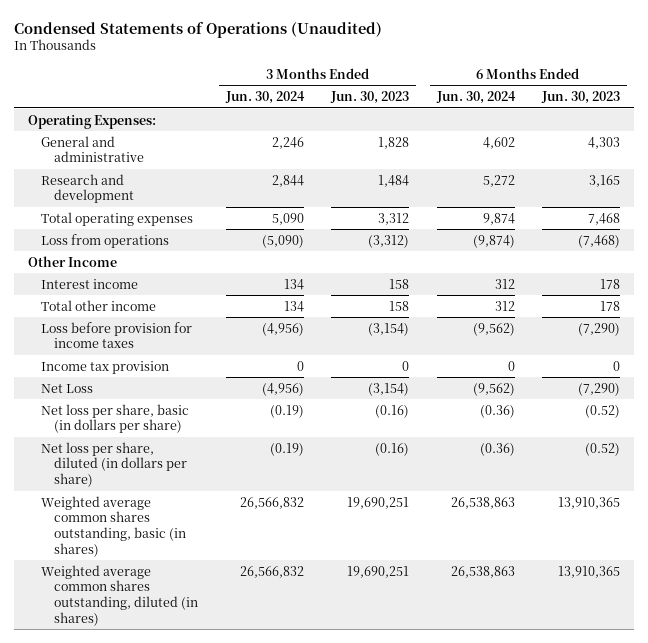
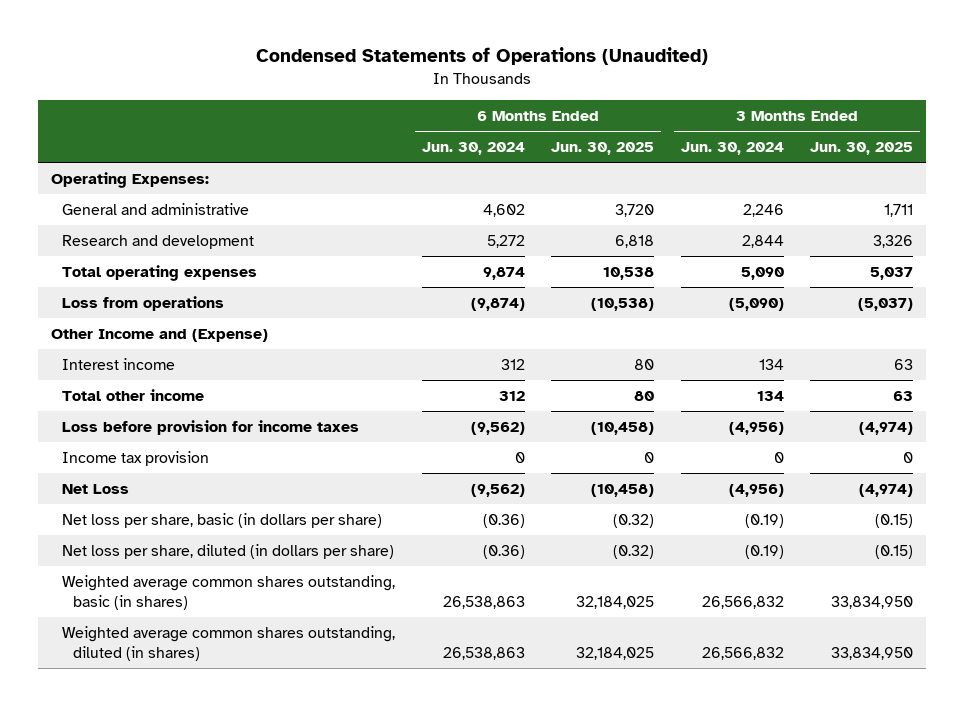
[330,91,410,105] Jun. 30, 2023 -> none
[541,91,621,105] Jun. 30, 2023 -> none
none -> [551,142,655,156] Jun. 30, 2025
none -> [809,142,913,156] Jun. 30, 2025
[27,255,117,267] Other Income -> [50,329,268,343] Other Income and (Expense)

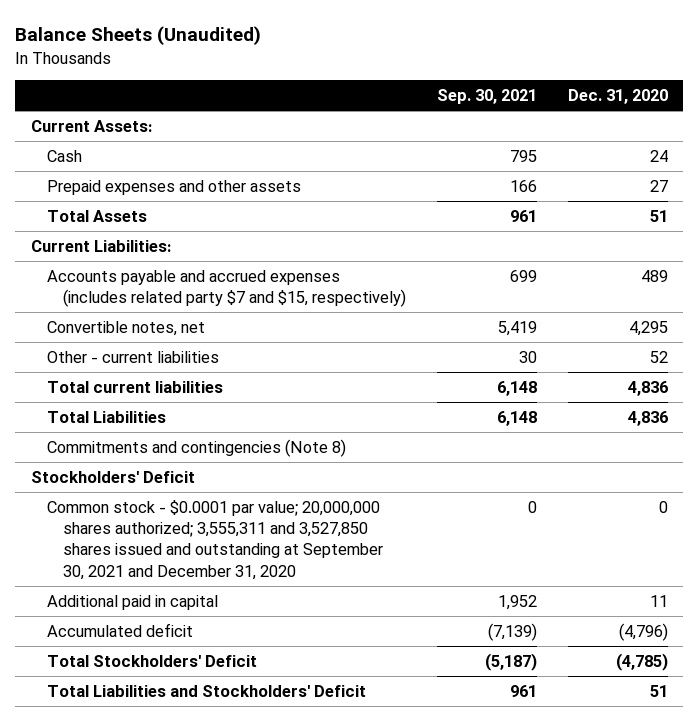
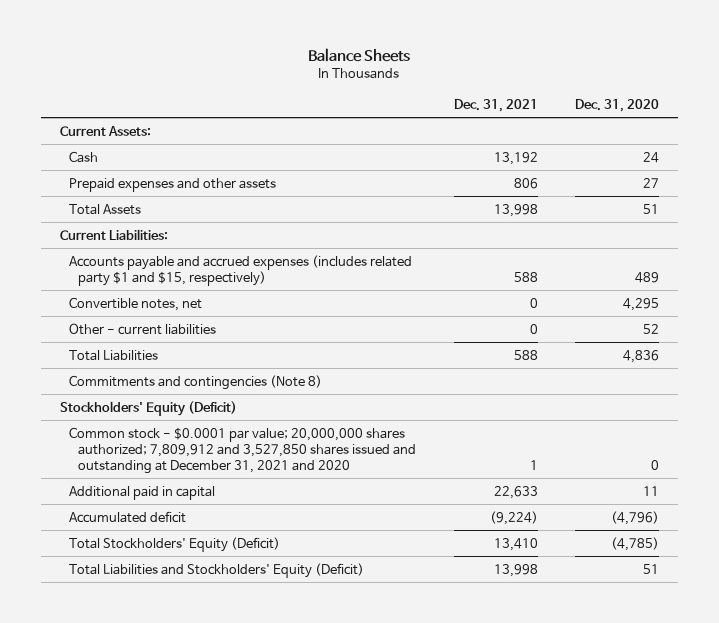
[15,26,262,46] Balance Sheets (Unaudited) -> [308,47,411,62] Balance Sheets
[437,89,538,105] Sep. 30, 2021 -> none
none -> [453,98,538,112] Dec. 31, 2021
[47,269,407,308] Accounts payable and accrued expenses (includes related party $7 and $15, respectively) -> [68,254,412,286] Accounts payable and accrued expenses (includes related party $1 and $15, respectively)
[47,380,224,393] Total current liabilities -> none
[30,470,195,483] Stockholders' Deficit -> [59,400,237,416] Stockholders' Equity (Deficit)
[47,499,384,580] Common stock - $0.0001 par value; 20,000,000 shares authorized; 3,555,311 and 3,527,850 shares issued and outstanding at September 30, 2021 and December 31, 2020 -> [68,426,417,474] Common stock - $0.0001 par value; 20,000,000 shares authorized; 7,809,912 and 3,527,850 shares issued and outstanding at December 31, 2021 and 2020
[47,654,258,667] Total Stockholders' Deficit -> [68,536,280,552] Total Stockholders' Equity (Deficit)
[47,684,367,697] Total Liabilities and Stockholders' Deficit -> [68,562,364,578] Total Liabilities and Stockholders' Equity (Deficit)

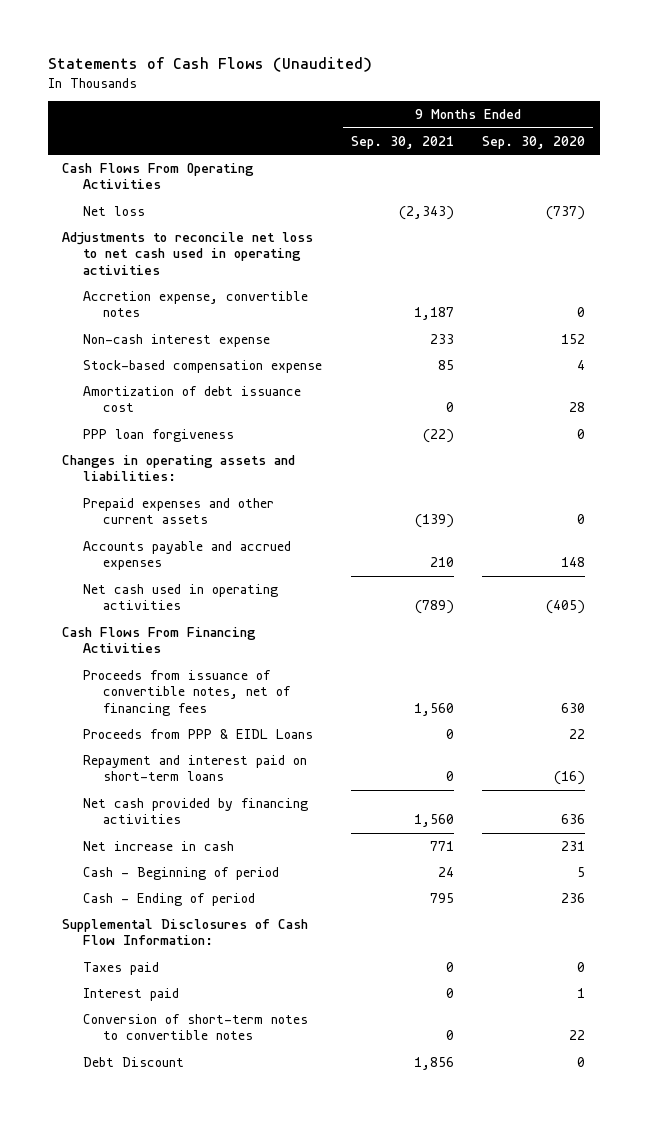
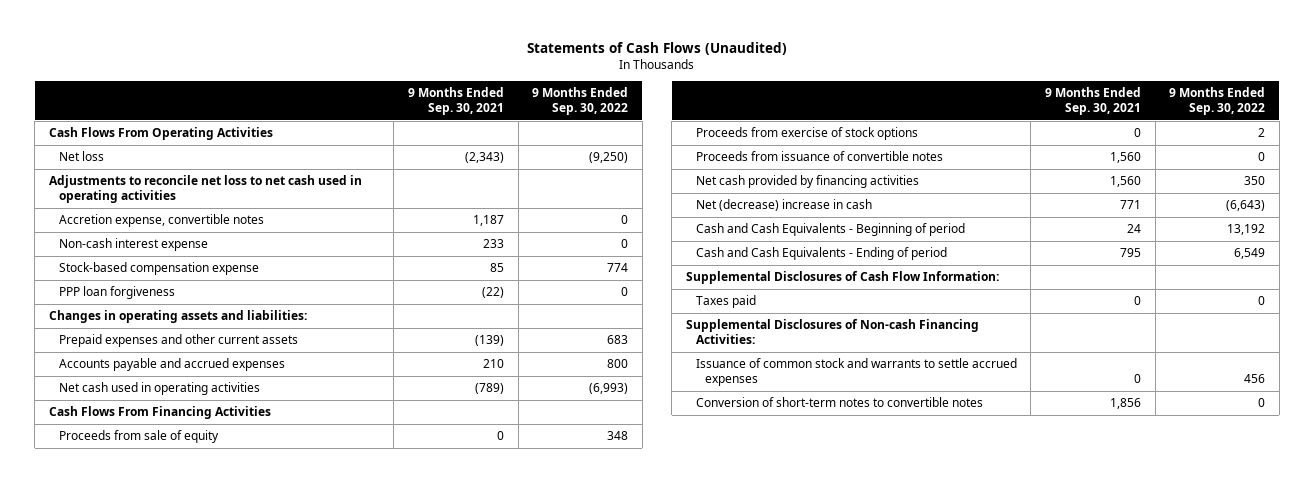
[482,135,586,149] Sep. 30, 2020 -> none
none -> [532,87,629,116] 9 Months Ended Sep. 30, 2022
[82,385,301,413] Amortization of debt issuance cost -> none
[82,728,313,739] Proceeds from PPP & EIDL Loans -> none
[82,754,307,782] Repayment and interest paid on short-term loans -> none
none -> [58,430,219,444] Proceeds from sale of equity
none -> [695,127,918,141] Proceeds from exercise of stock options
[82,669,292,716] Proceeds from issuance of convertible notes, net of financing fees -> [695,151,943,162] Proceeds from issuance of convertible notes
[82,840,234,851] Net increase in cash -> [695,199,872,212] Net (decrease) increase in cash
[82,866,279,880] Cash - Beginning of period -> [695,223,965,237] Cash and Cash Equivalents - Beginning of period
[82,892,255,906] Cash - Ending of period -> [695,247,947,261] Cash and Cash Equivalents - Ending of period
[82,987,179,1001] Interest paid -> none
[82,1056,184,1067] Debt Discount -> none
none -> [686,319,980,345] Supplemental Disclosures of Non-cash Financing Activities:
none -> [695,358,1017,387] Issuance of common stock and warrants to settle accrued expenses
[445,1030,454,1041] 0 -> [1109,398,1141,410] 1,856

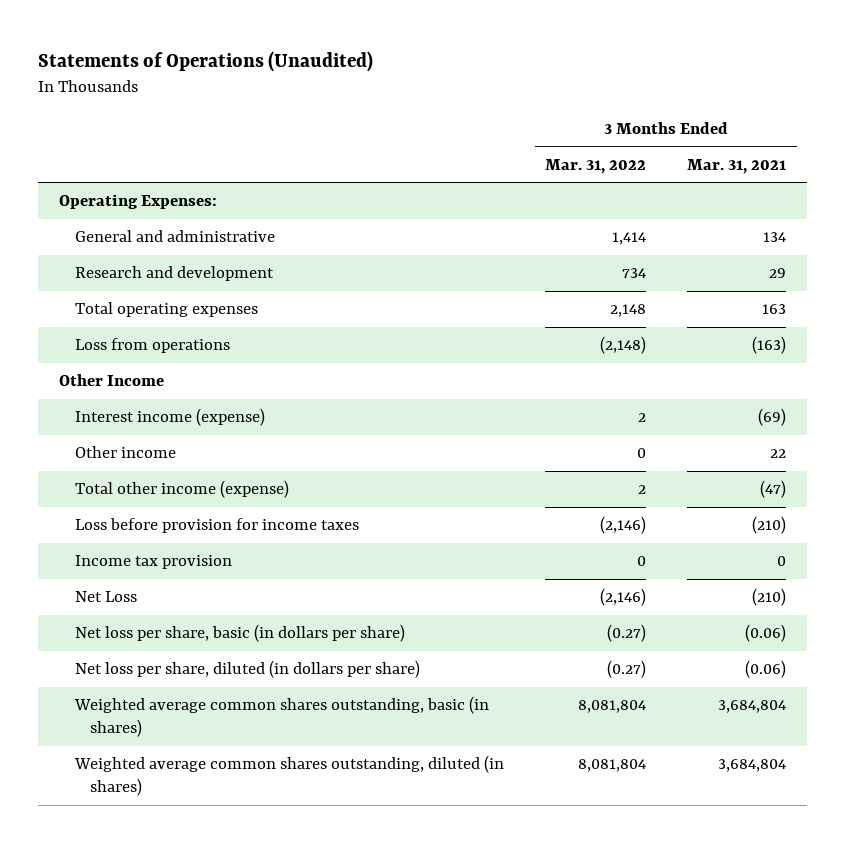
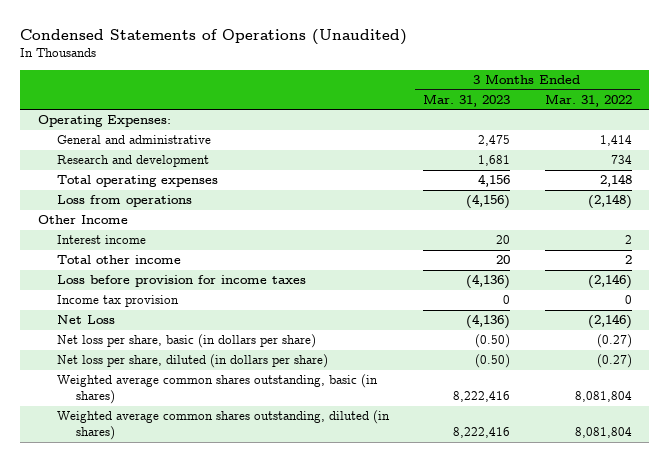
[38,50,374,72] Statements of Operations (Unaudited) -> [20,29,408,46] Condensed Statements of Operations (Unaudited)
[687,158,787,174] Mar. 31, 2021 -> none
none -> [423,93,511,107] Mar. 31, 2023
[74,446,176,459] Other income -> none
[74,408,265,427] Interest income (expense) -> [56,235,146,245] Interest income
[74,480,289,499] Total other income (expense) -> [56,255,181,265] Total other income

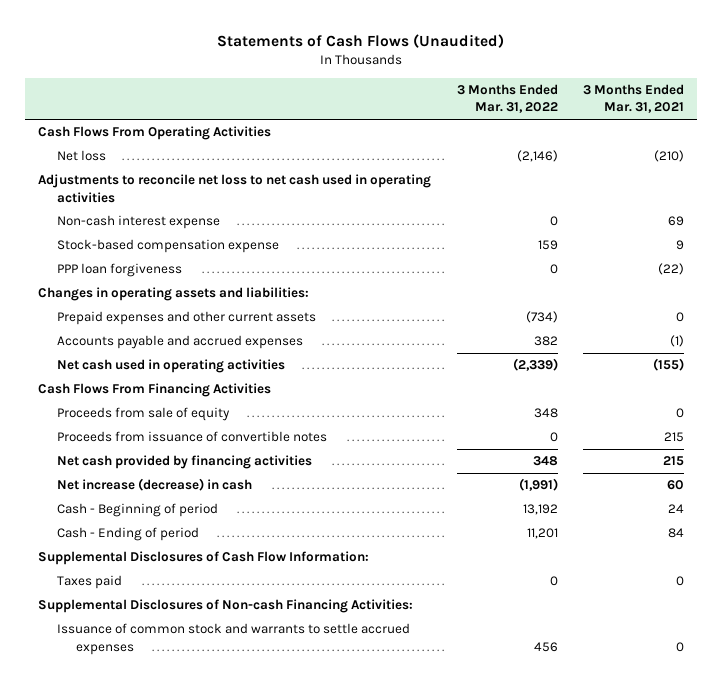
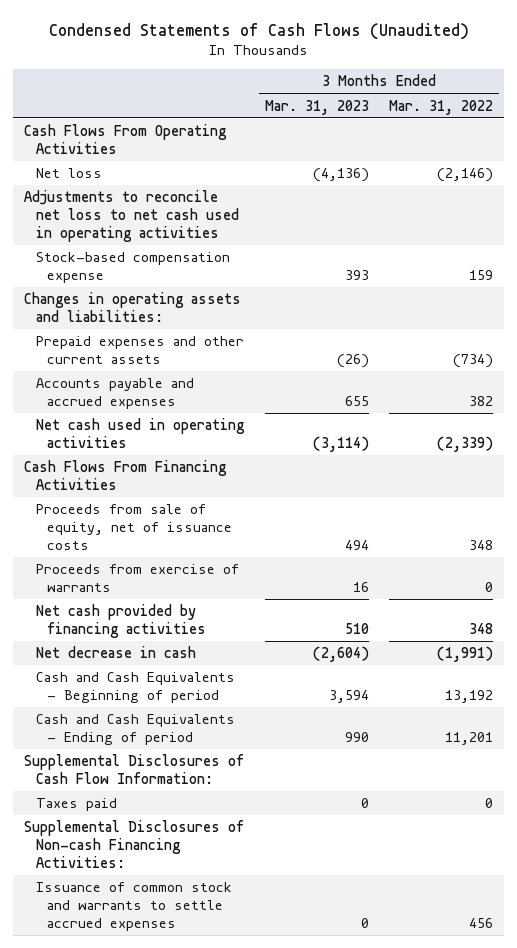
[217,33,505,48] Statements of Cash Flows (Unaudited) -> [48,22,469,40] Condensed Statements of Cash Flows (Unaudited)
[583,84,685,114] 3 Months Ended Mar. 31, 2021 -> none
none -> [264,99,369,115] Mar. 31, 2023
[56,215,220,230] Non-cash interest expense -> none
[56,263,182,278] PPP loan forgiveness -> none
[56,431,327,443] Proceeds from issuance of convertible notes -> none
[56,407,230,422] Proceeds from sale of equity -> [35,504,233,551] Proceeds from sale of equity, net of issuance costs
none -> [35,564,239,593] Proceeds from exercise of warrants
[56,478,252,492] Net increase (decrease) in cash -> [35,646,196,659] Net decrease in cash
[56,503,218,518] Cash - Beginning of period -> [35,672,235,704] Cash and Cash Equivalents - Beginning of period
[56,527,199,542] Cash - Ending of period -> [35,714,235,746] Cash and Cash Equivalents - Ending of period

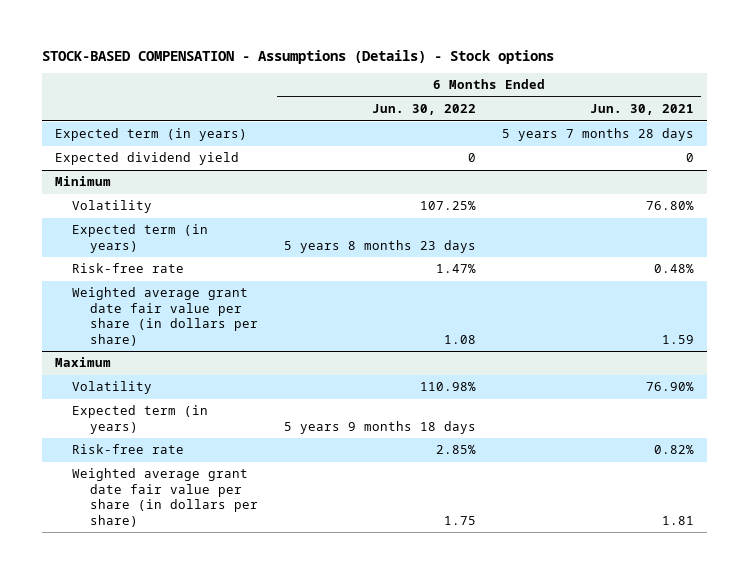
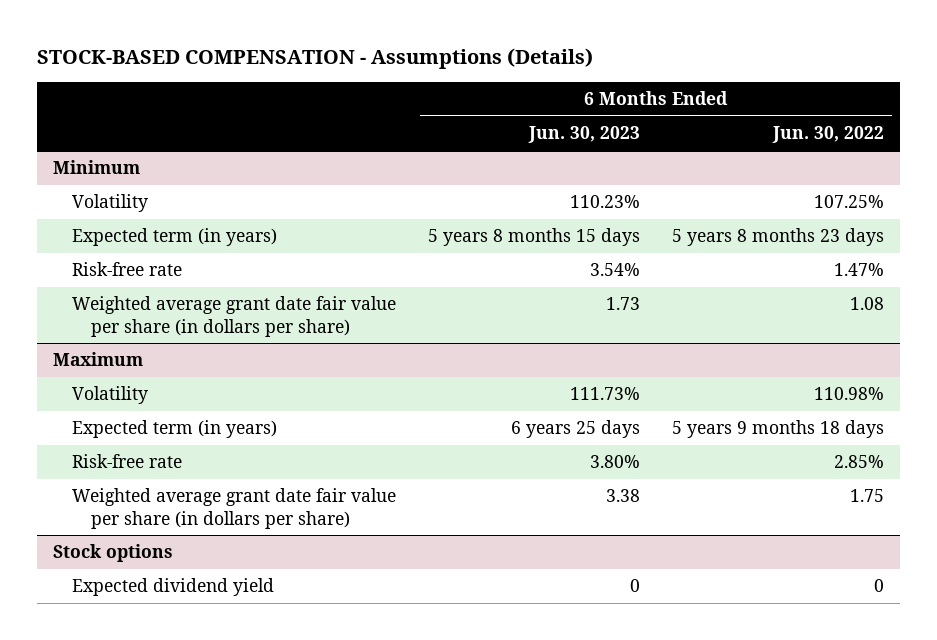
[41,49,554,64] STOCK-BASED COMPENSATION - Assumptions (Details) - Stock options -> [36,48,593,70] STOCK-BASED COMPENSATION - Assumptions (Details)
[590,104,695,116] Jun. 30, 2021 -> none
none -> [528,126,641,144] Jun. 30, 2023
[54,128,247,142] Expected term (in years) -> none
[54,152,239,166] Expected dividend yield -> none
none -> [53,544,174,563] Stock options
none -> [71,578,274,597] Expected dividend yield

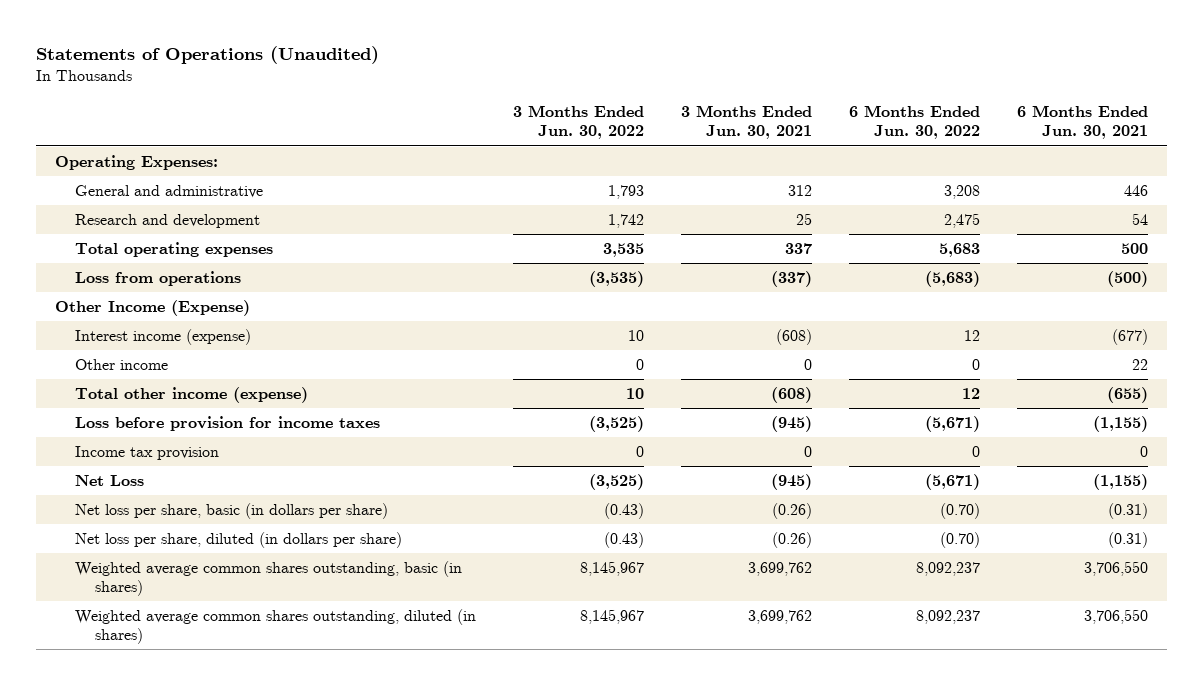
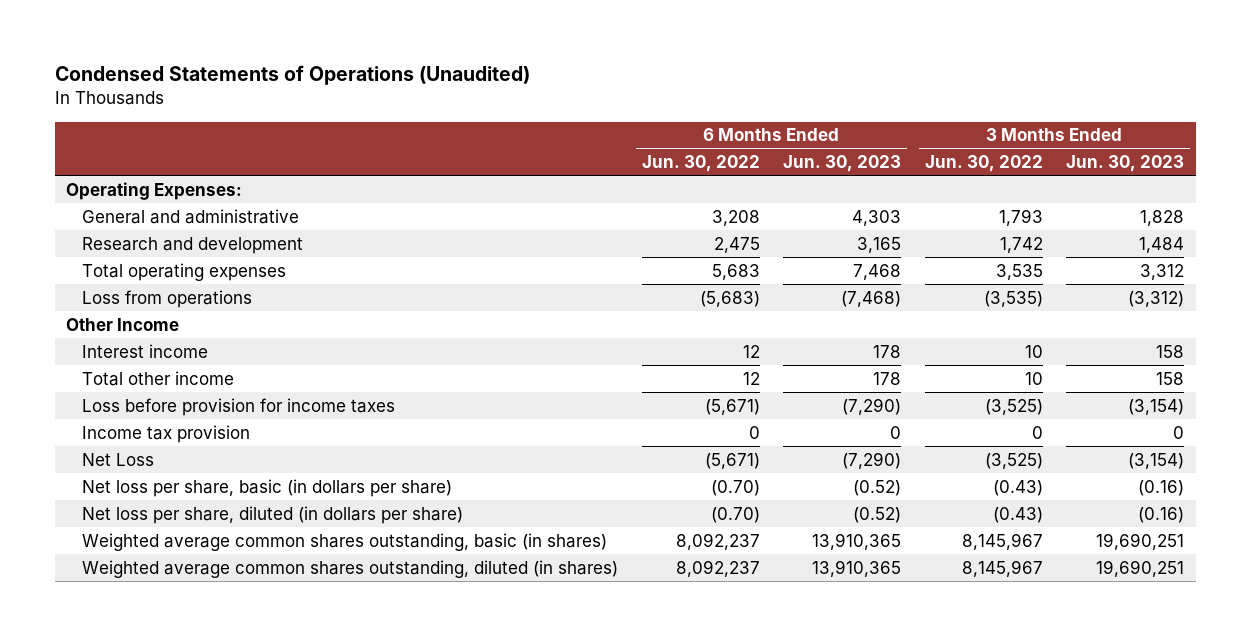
[36,46,380,65] Statements of Operations (Unaudited) -> [54,65,530,86] Condensed Statements of Operations (Unaudited)
[681,104,813,140] 3 Months Ended Jun. 30, 2021 -> none
[1017,104,1149,140] 6 Months Ended Jun. 30, 2021 -> none
none -> [783,155,902,173] Jun. 30, 2023
none -> [1066,155,1185,173] Jun. 30, 2023
[75,358,169,370] Other income -> none
[54,299,250,316] Other Income (Expense) -> [66,317,180,331] Other Income
[75,328,252,345] Interest income (expense) -> [82,343,209,358] Interest income
[75,386,309,403] Total other income (expense) -> [82,370,235,386] Total other income

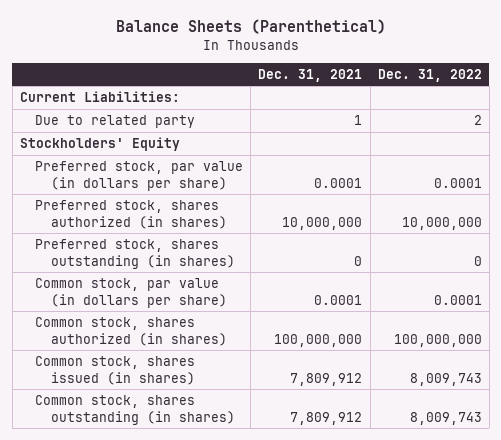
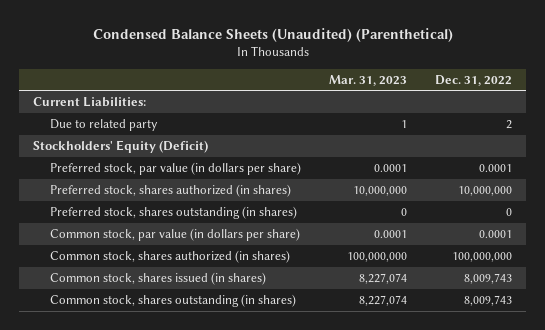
[115,19,386,35] Balance Sheets (Parenthetical) -> [92,27,453,42] Condensed Balance Sheets (Unaudited) (Parenthetical)
[258,68,363,82] Dec. 31, 2021 -> none
none -> [329,74,408,86] Mar. 31, 2023
[19,137,180,152] Stockholders' Equity -> [32,139,208,153] Stockholders' Equity (Deficit)

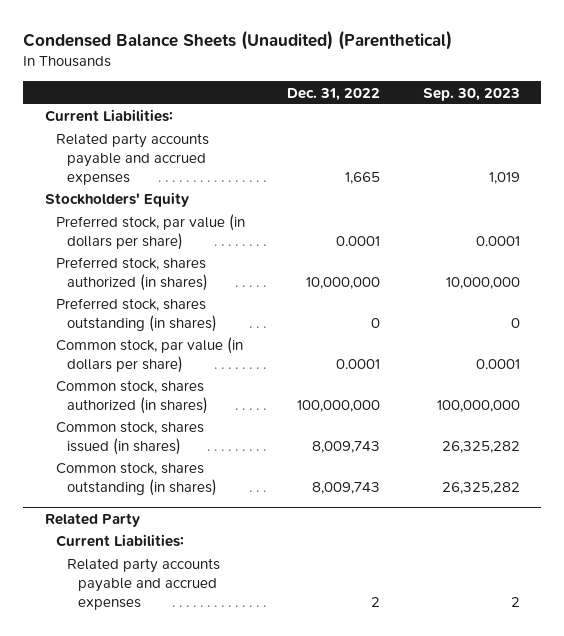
[329,74,408,86] Mar. 31, 2023 -> none
none -> [422,87,520,101] Sep. 30, 2023
[49,118,158,131] Due to related party -> none
none -> [55,133,209,185] Related party accounts payable and accrued expenses
[32,139,208,153] Stockholders' Equity (Deficit) -> [44,192,189,208] Stockholders' Equity
none -> [44,512,140,527] Related Party
none -> [55,534,184,548] Current Liabilities:
none -> [66,558,220,610] Related party accounts payable and accrued expenses

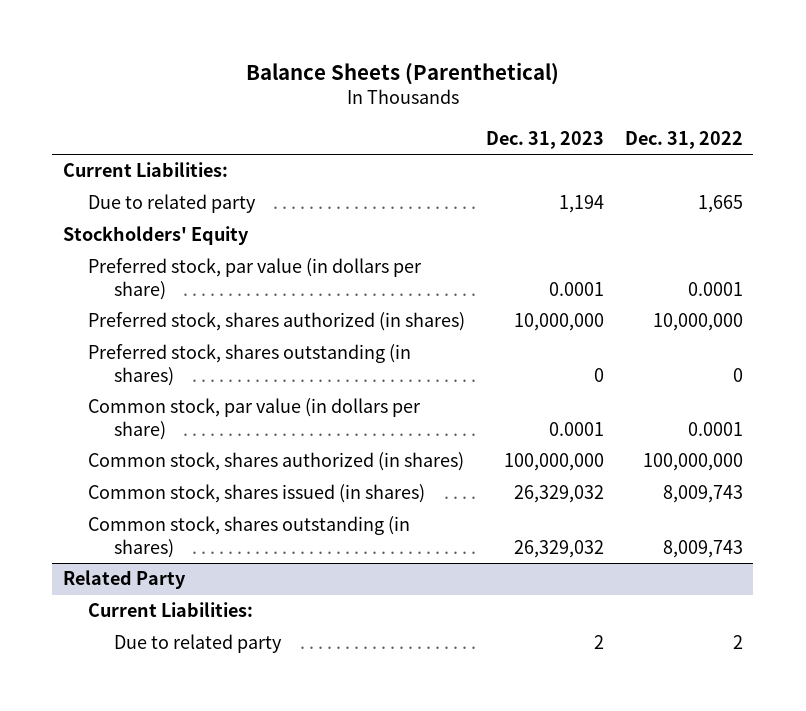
[23,30,453,51] Condensed Balance Sheets (Unaudited) (Parenthetical) -> [245,62,559,86] Balance Sheets (Parenthetical)
[422,87,520,101] Sep. 30, 2023 -> none
none -> [486,130,605,149] Dec. 31, 2023
[55,133,209,185] Related party accounts payable and accrued expenses -> [88,194,257,214] Due to related party
[66,558,220,610] Related party accounts payable and accrued expenses -> [113,634,282,654] Due to related party

